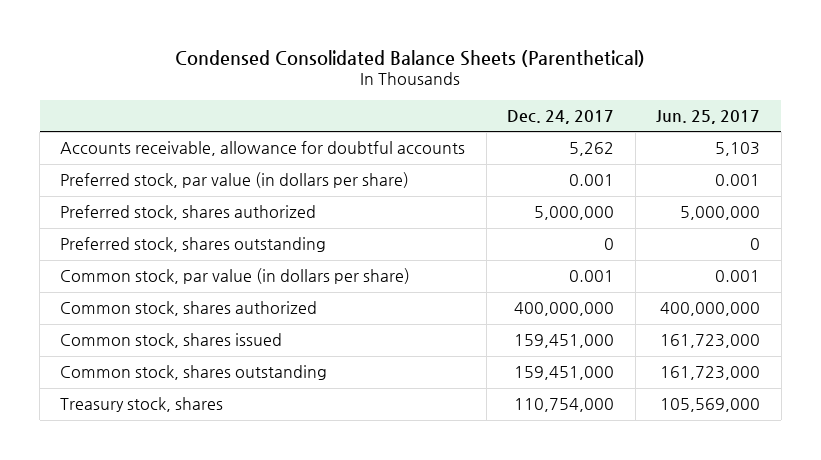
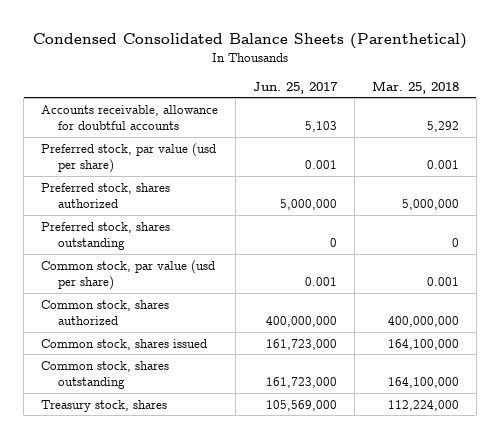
[507,110,615,125] Dec. 24, 2017 -> none
none -> [371,80,459,94] Mar. 25, 2018
[60,172,410,189] Preferred stock, par value (in dollars per share) -> [40,142,216,174] Preferred stock, par value (usd per share)
[60,268,411,285] Common stock, par value (in dollars per share) -> [40,259,215,291] Common stock, par value (usd per share)

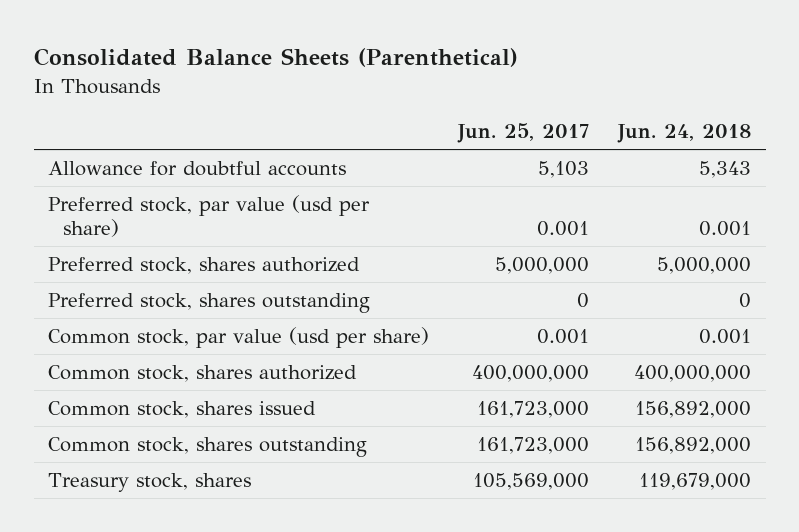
[32,33,467,50] Condensed Consolidated Balance Sheets (Parenthetical) -> [33,48,518,68] Consolidated Balance Sheets (Parenthetical)
[371,80,459,94] Mar. 25, 2018 -> none
none -> [617,124,752,144] Jun. 24, 2018
[40,104,218,131] Accounts receivable, allowance for doubtful accounts -> [48,161,347,177] Allowance for doubtful accounts

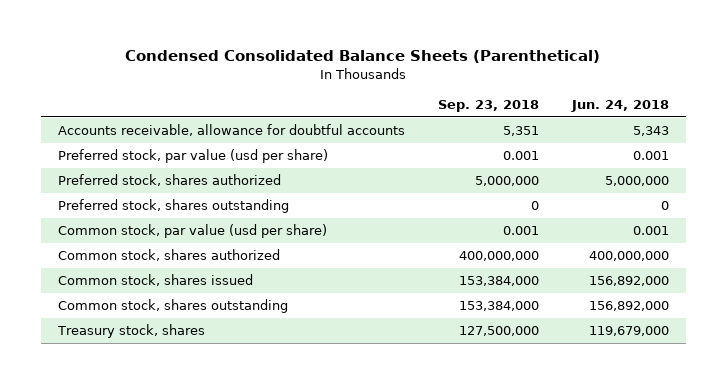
[33,48,518,68] Consolidated Balance Sheets (Parenthetical) -> [125,50,601,64] Condensed Consolidated Balance Sheets (Parenthetical)
[457,123,590,144] Jun. 25, 2017 -> none
none -> [437,99,539,112] Sep. 23, 2018
[48,161,347,177] Allowance for doubtful accounts -> [57,124,405,137] Accounts receivable, allowance for doubtful accounts

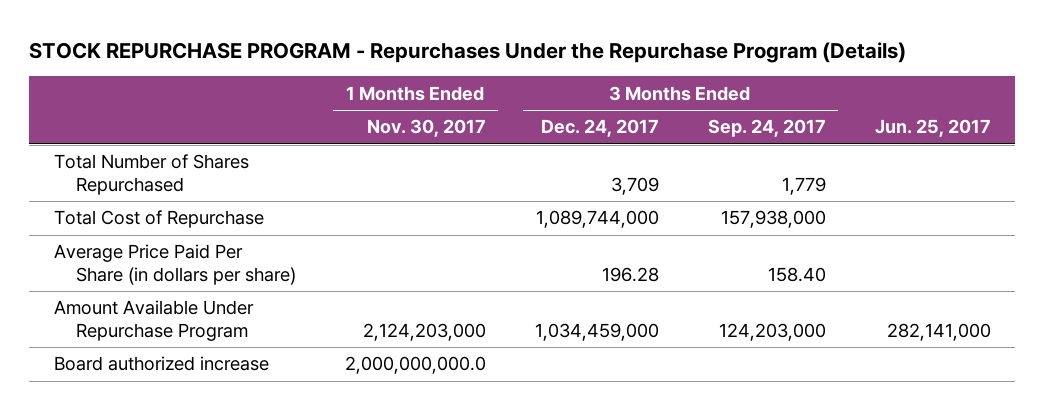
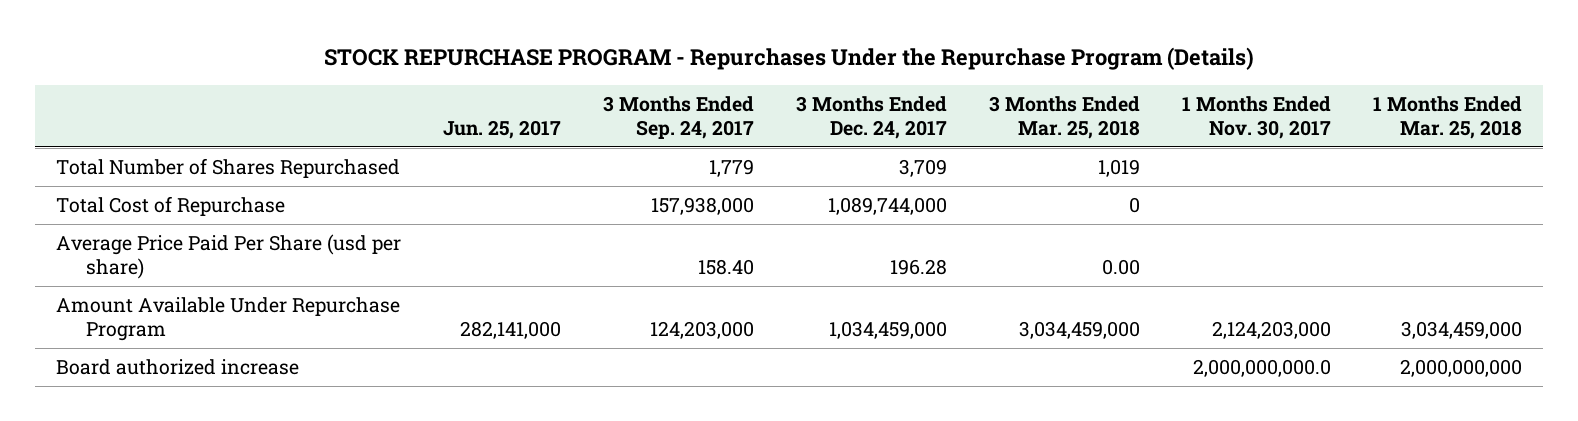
none -> [988,95,1140,139] 3 Months Ended Mar. 25, 2018
none -> [1372,95,1522,139] 1 Months Ended Mar. 25, 2018
[53,244,296,285] Average Price Paid Per Share (in dollars per share) -> [56,233,402,280] Average Price Paid Per Share (usd per share)

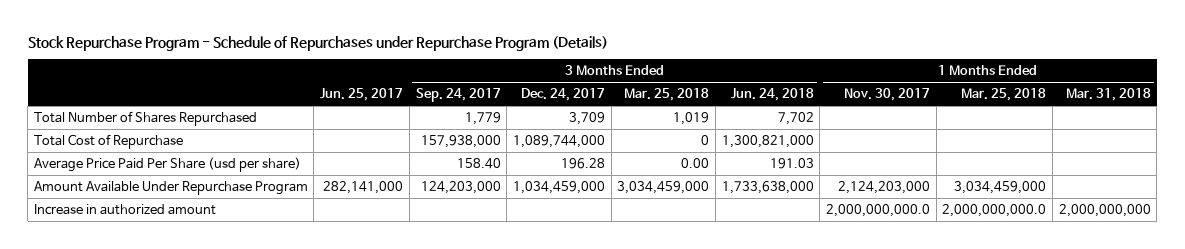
[324,47,1255,71] STOCK REPURCHASE PROGRAM - Repurchases Under the Repurchase Program (Details) -> [27,35,608,51] Stock Repurchase Program - Schedule of Repurchases under Repurchase Program (Details)
none -> [730,88,814,102] Jun. 24, 2018
none -> [1065,88,1151,102] Mar. 31, 2018
[56,358,300,375] Board authorized increase -> [33,203,216,215] Increase in authorized amount
[1399,358,1522,377] 2,000,000,000 -> [942,203,1047,217] 2,000,000,000.0

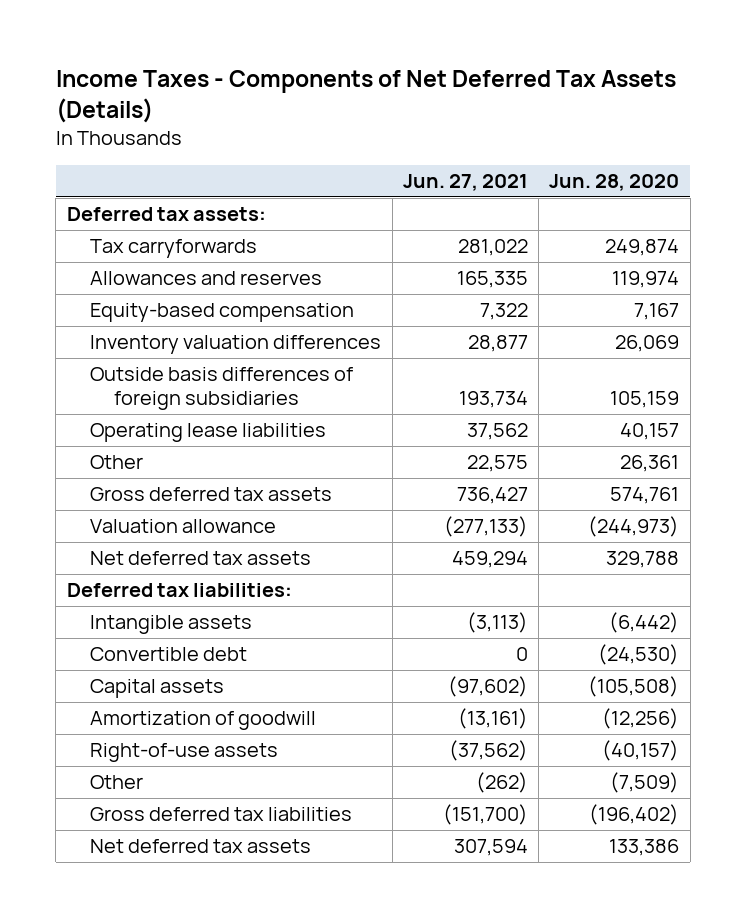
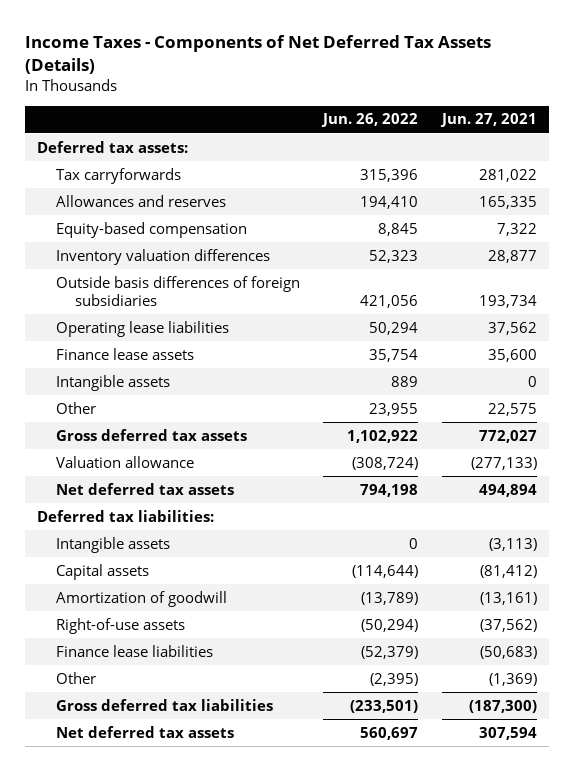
[549,174,680,192] Jun. 28, 2020 -> none
none -> [321,113,419,128] Jun. 26, 2022
none -> [55,347,194,360] Finance lease assets
none -> [55,374,170,391] Intangible assets
[456,487,528,505] 736,427 -> [479,429,538,443] 772,027
[451,551,528,569] 459,294 -> [479,483,538,497] 494,894
[90,647,248,662] Convertible debt -> none
[447,676,528,698] (97,602) -> [480,564,538,578] (81,412)
none -> [55,644,213,657] Finance lease liabilities
[475,772,528,794] (262) -> [489,672,538,686] (1,369)
[442,804,528,826] (151,700) -> [469,699,538,713] (187,300)

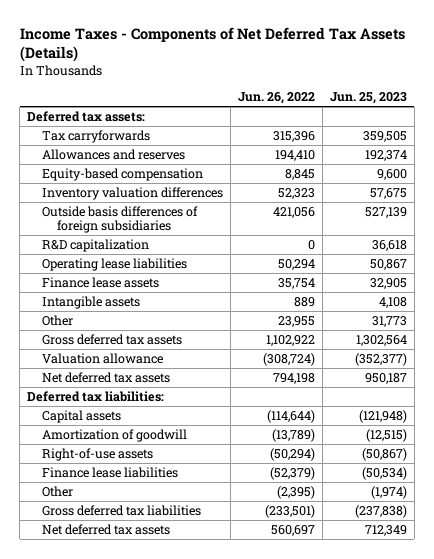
[440,113,538,128] Jun. 27, 2021 -> none
none -> [329,92,407,105] Jun. 25, 2023
none -> [41,238,149,252] R&D capitalization
[55,536,170,553] Intangible assets -> none

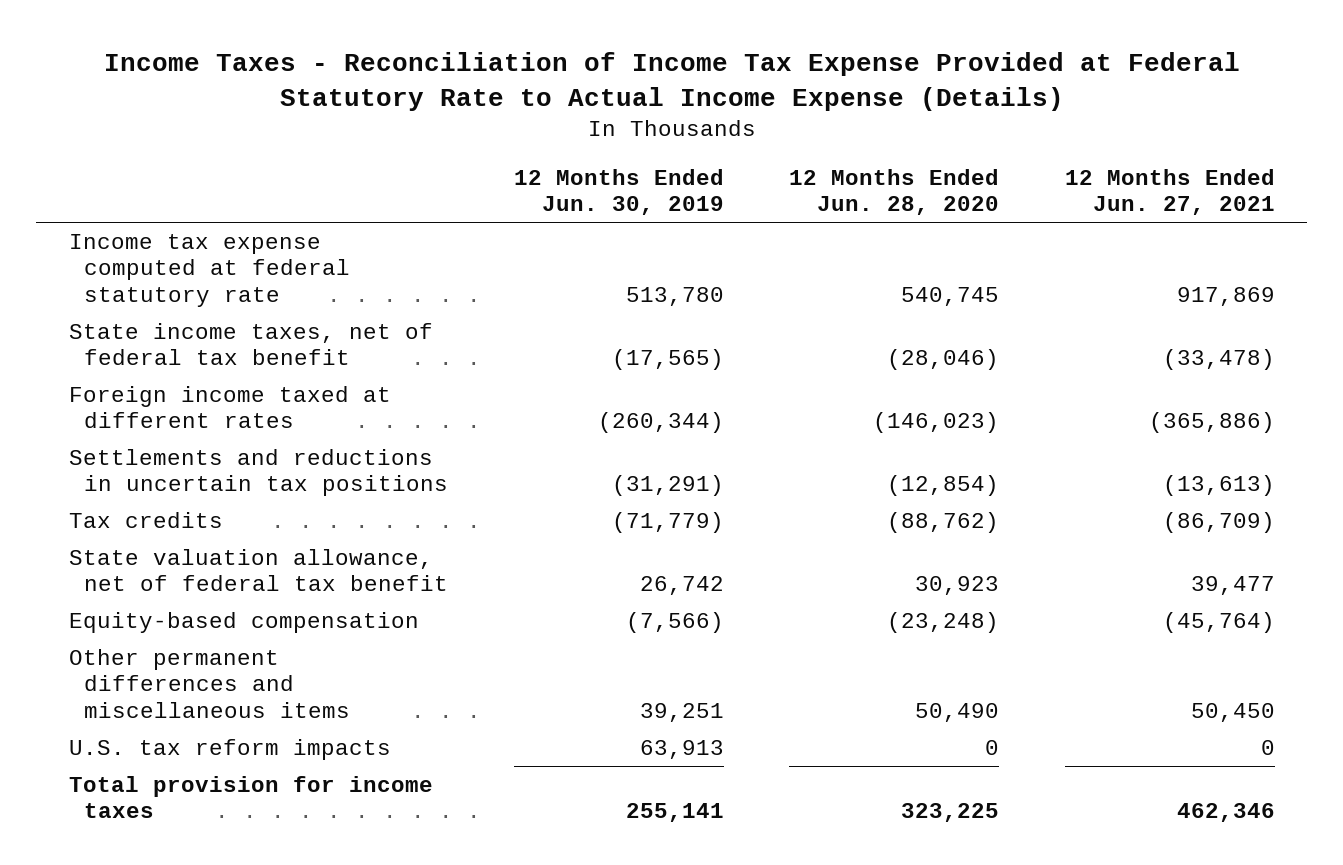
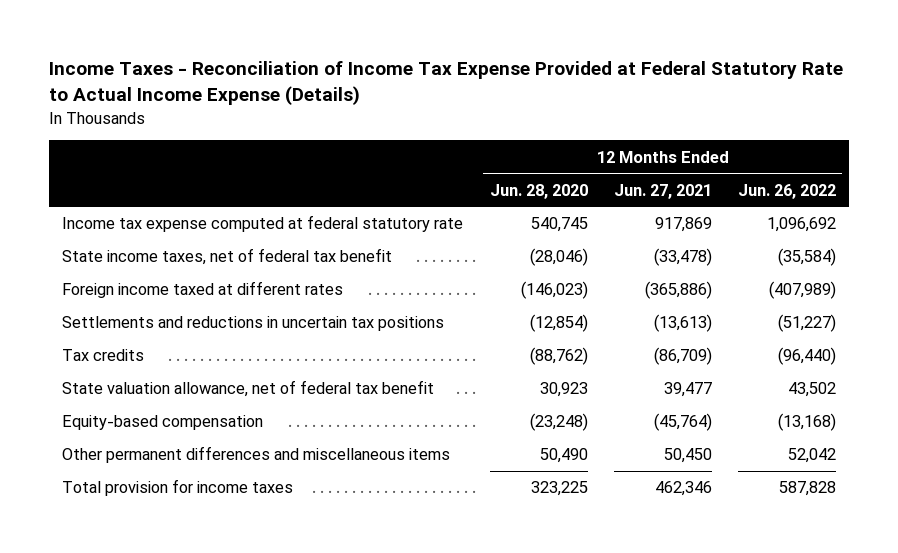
[513,169,724,216] 12 Months Ended Jun. 30, 2019 -> none
none -> [737,183,836,199] Jun. 26, 2022
[68,738,391,760] U.S. tax reform impacts -> none

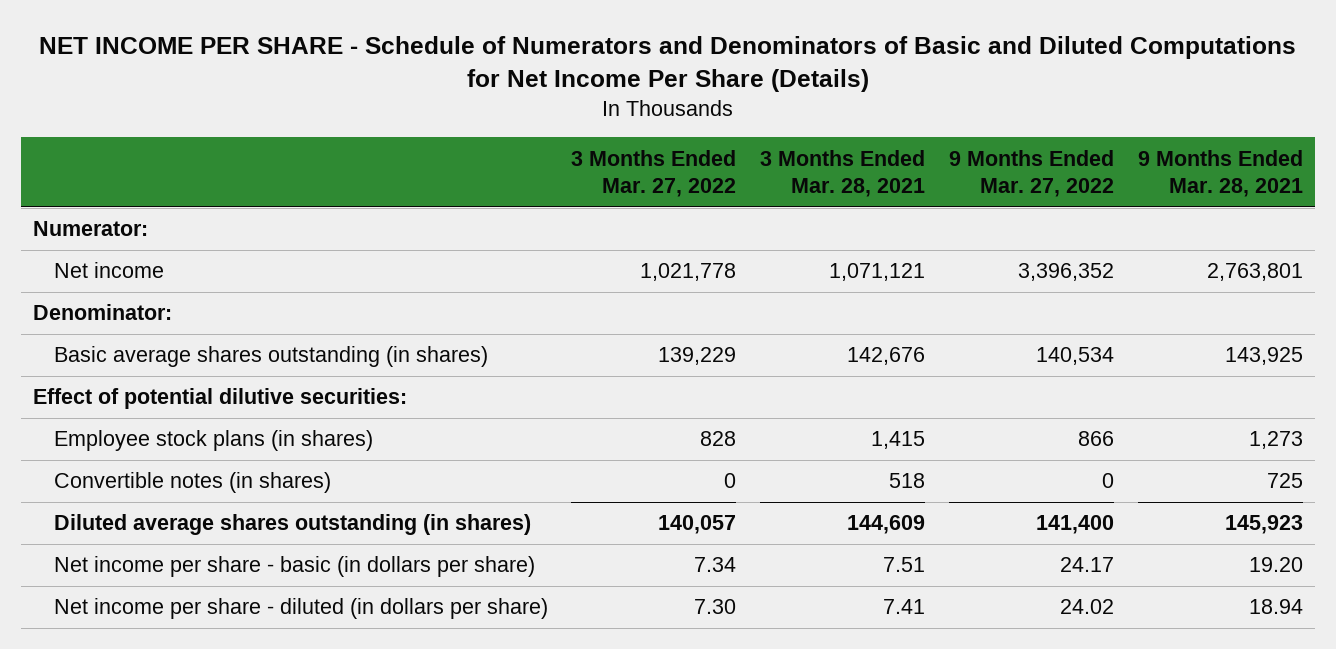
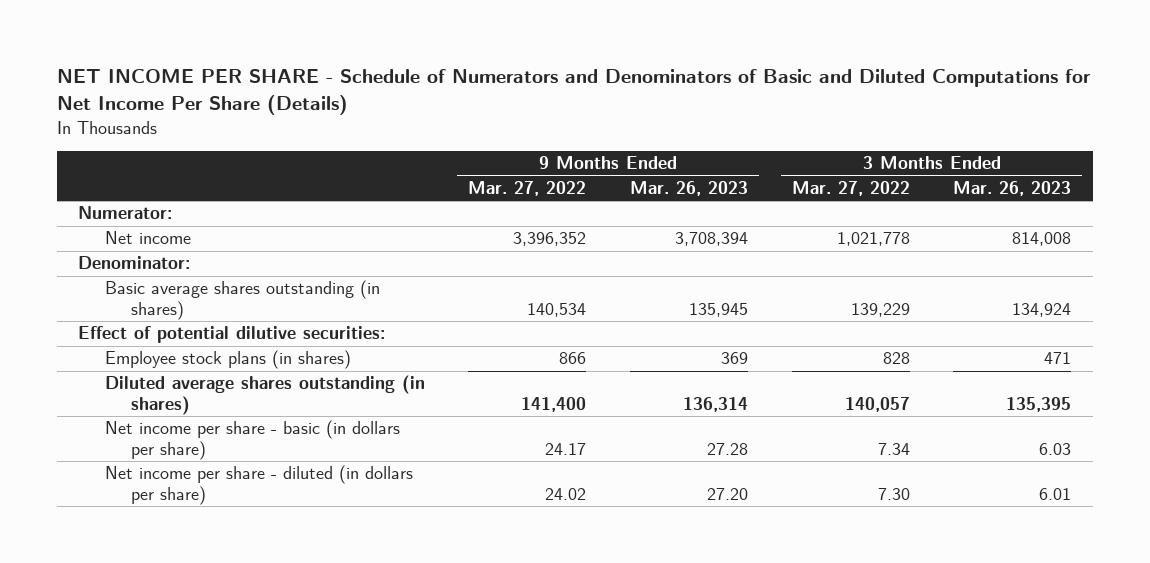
[760,149,926,198] 3 Months Ended Mar. 28, 2021 -> none
[1137,149,1303,198] 9 Months Ended Mar. 28, 2021 -> none
none -> [630,180,749,196] Mar. 26, 2023
none -> [953,180,1072,196] Mar. 26, 2023
[53,472,331,494] Convertible notes (in shares) -> none

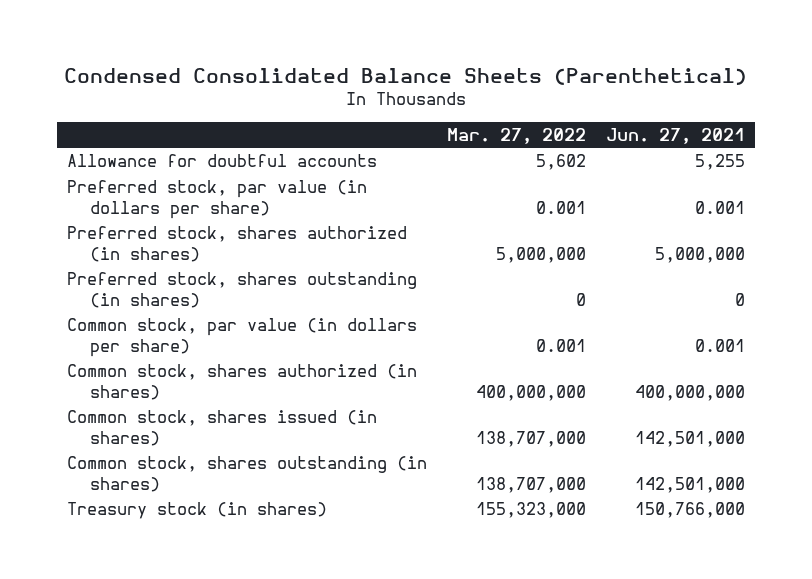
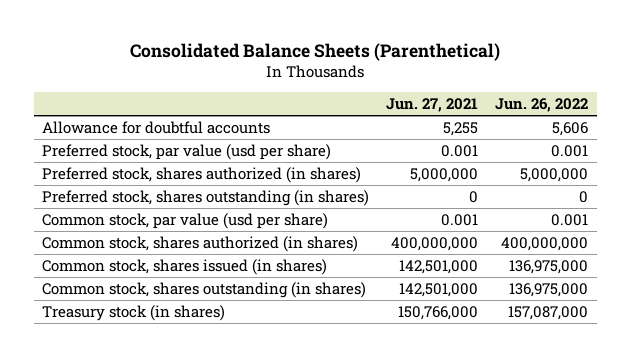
[64,67,748,85] Condensed Consolidated Balance Sheets (Parenthetical) -> [130,43,501,62] Consolidated Balance Sheets (Parenthetical)
[447,127,587,144] Mar. 27, 2022 -> none
none -> [495,98,589,113] Jun. 26, 2022
[66,180,367,219] Preferred stock, par value (in dollars per share) -> [42,143,332,160] Preferred stock, par value (usd per share)
[66,318,417,357] Common stock, par value (in dollars per share) -> [42,212,329,229] Common stock, par value (usd per share)

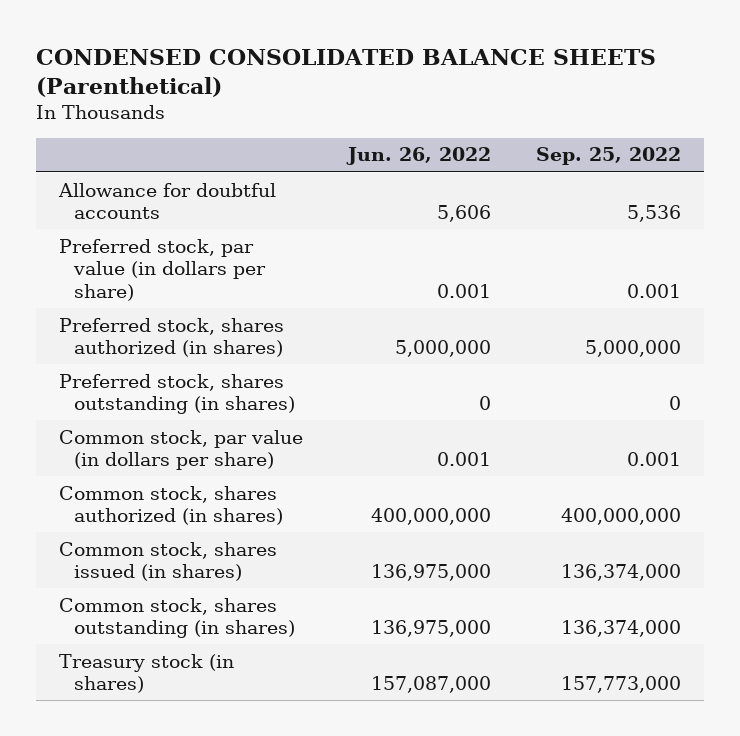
[130,43,501,62] Consolidated Balance Sheets (Parenthetical) -> [35,48,656,97] CONDENSED CONSOLIDATED BALANCE SHEETS (Parenthetical)
[386,98,479,113] Jun. 27, 2021 -> none
none -> [536,147,682,166] Sep. 25, 2022
[42,143,332,160] Preferred stock, par value (usd per share) -> [58,238,267,301] Preferred stock, par value (in dollars per share)
[42,212,329,229] Common stock, par value (usd per share) -> [58,429,303,471] Common stock, par value (in dollars per share)

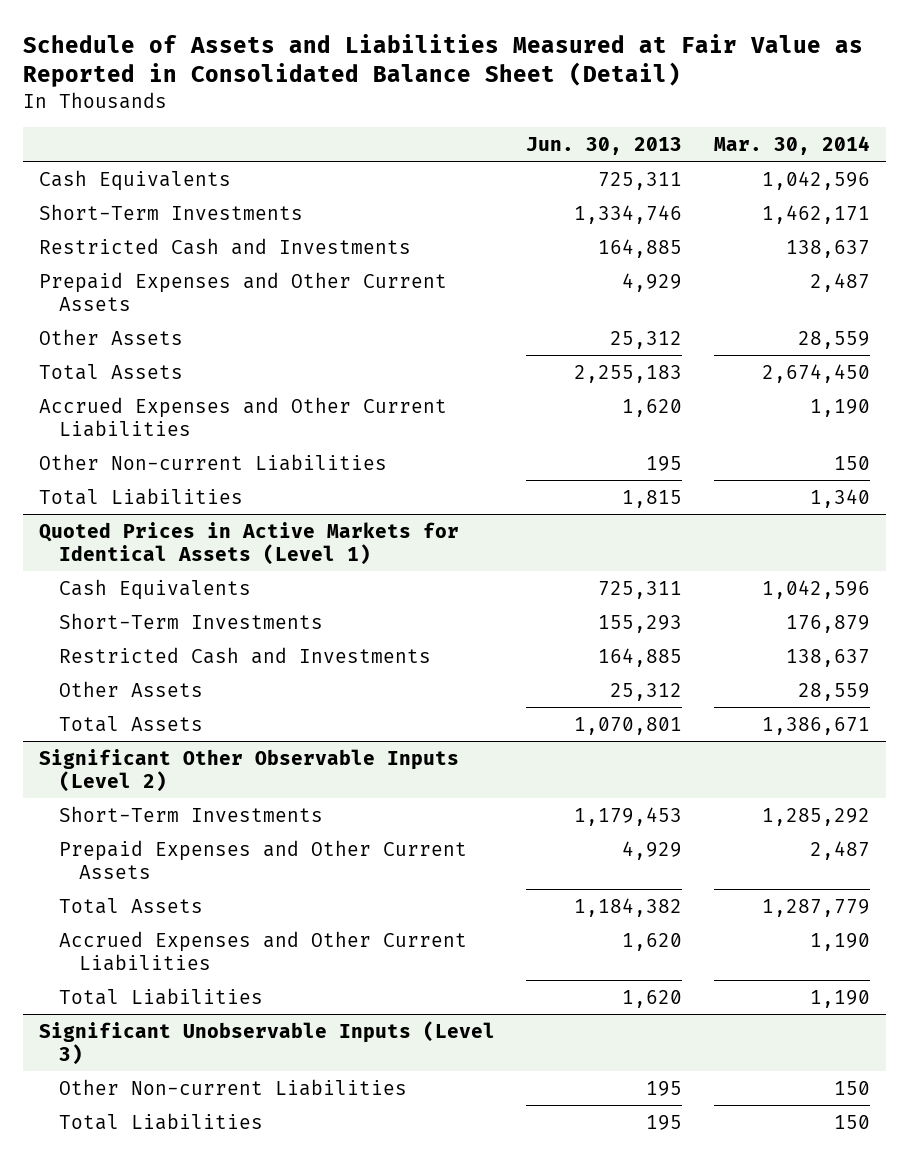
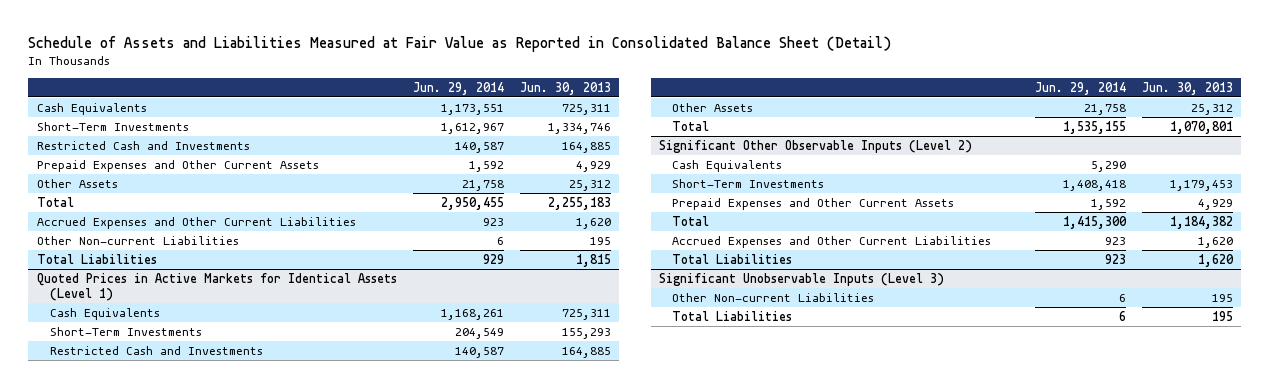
[713,136,870,156] Mar. 30, 2014 -> none
none -> [412,81,504,95] Jun. 29, 2014
[38,363,183,380] Total Assets -> [36,196,74,207] Total
[58,715,203,732] Total Assets -> [671,120,709,131] Total
none -> [671,159,782,172] Cash Equivalents
[58,897,203,914] Total Assets -> [671,215,709,226] Total

